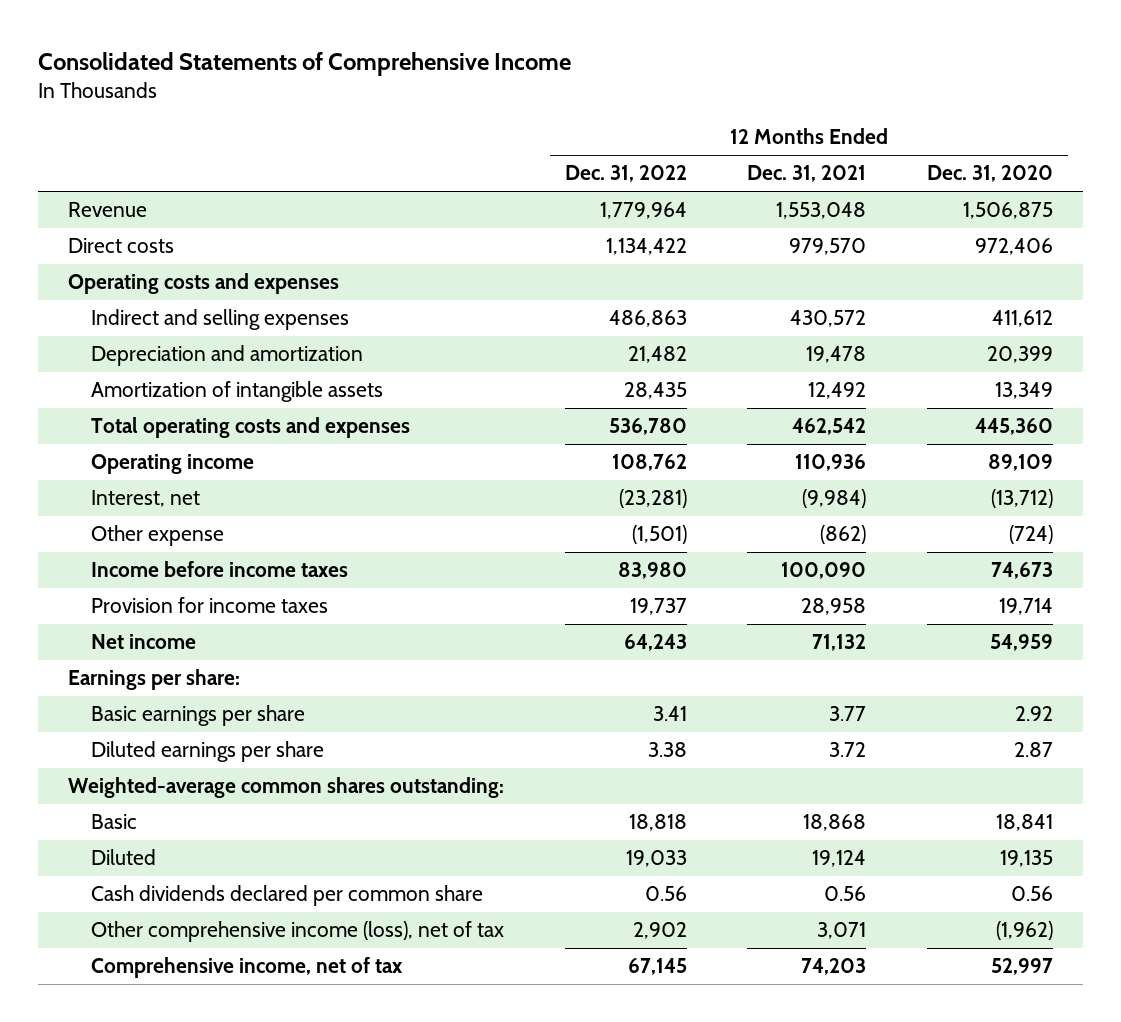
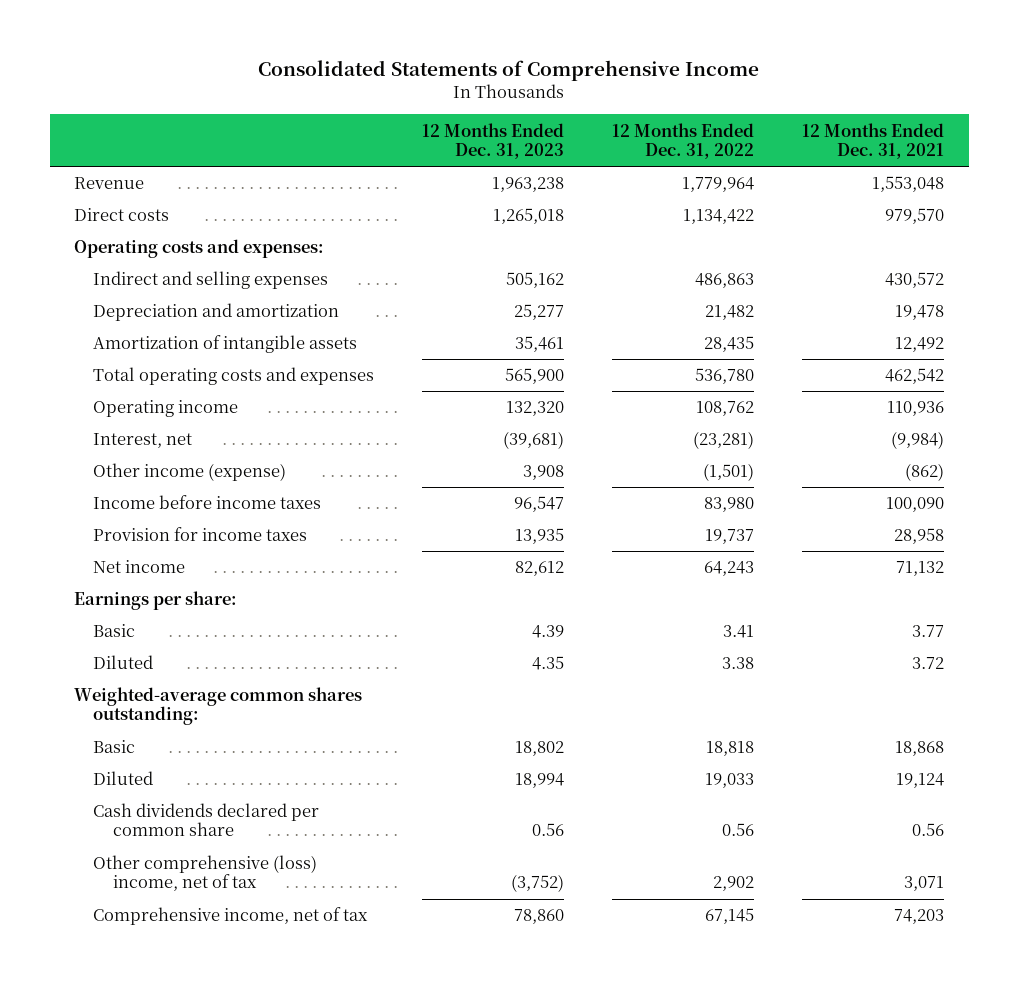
[926,165,1053,183] Dec. 31, 2020 -> none
none -> [422,122,565,159] 12 Months Ended Dec. 31, 2023
[68,273,340,295] Operating costs and expenses -> [74,239,325,259] Operating costs and expenses:
[90,525,224,547] Other expense -> [93,463,287,482] Other income (expense)
[90,705,305,727] Basic earnings per share -> [93,624,136,638] Basic
[90,741,324,763] Diluted earnings per share -> [93,655,154,670] Diluted
[90,921,504,943] Other comprehensive income (loss), net of tax -> [93,855,318,892] Other comprehensive (loss) income, net of tax

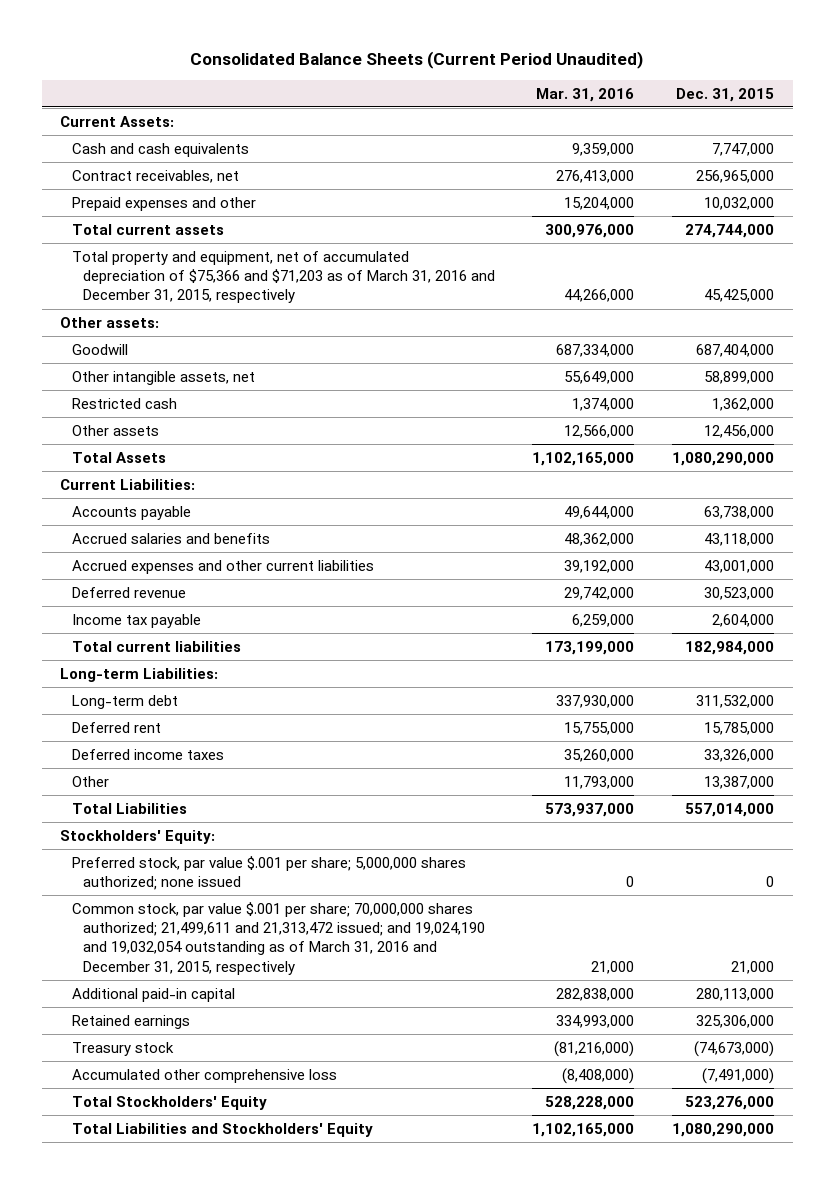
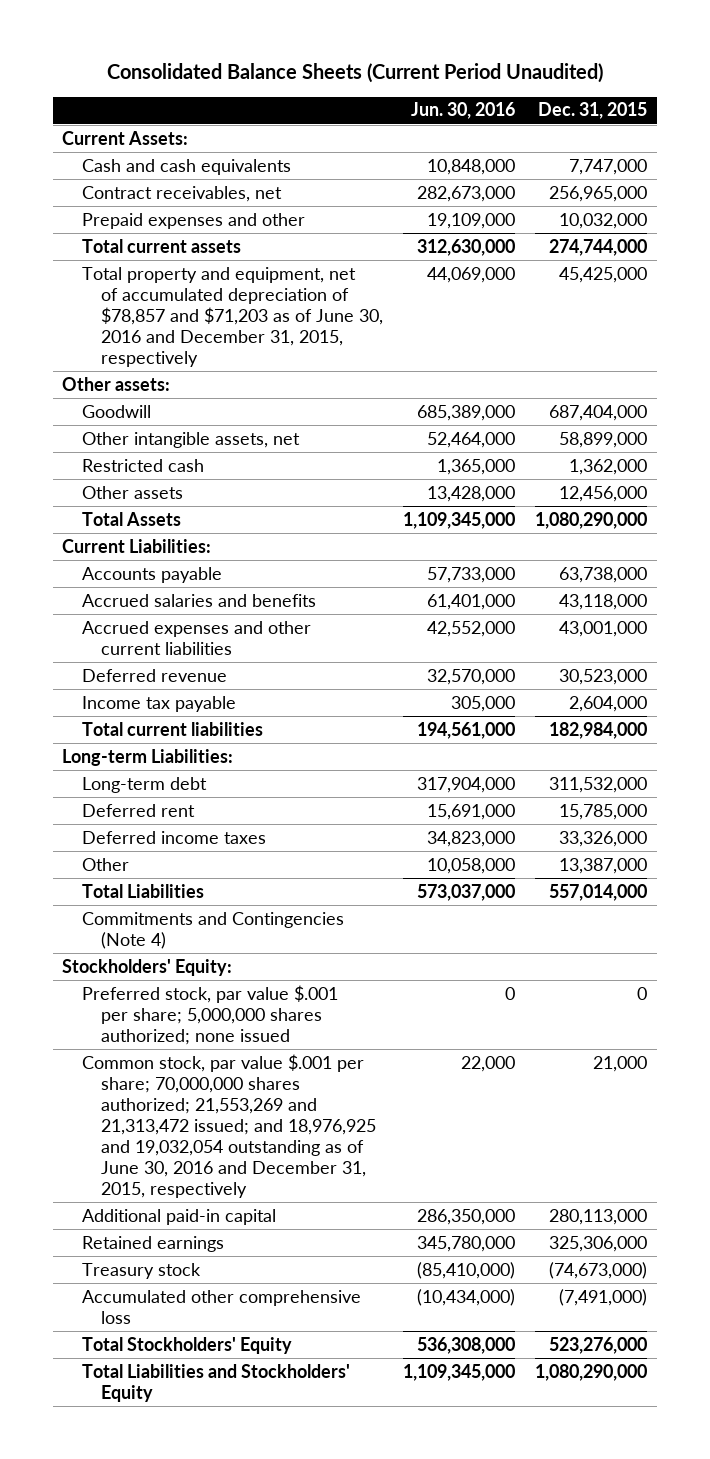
[536,87,635,102] Mar. 31, 2016 -> none
none -> [411,102,516,120] Jun. 30, 2016
[71,250,495,304] Total property and equipment, net of accumulated depreciation of $75,366 and $71,203 as of March 31, 2016 and December 31, 2015, respectively -> [81,266,384,367] Total property and equipment, net of accumulated depreciation of $78,857 and $71,203 as of June 30, 2016 and December 31, 2015, respectively
none -> [81,911,344,949] Commitments and Contingencies (Note 4)
[71,901,485,975] Common stock, par value $.001 per share; 70,000,000 shares authorized; 21,499,611 and 21,313,472 issued; and 19,024,190 and 19,032,054 outstanding as of March 31, 2016 and December 31, 2015, respectively -> [81,1053,377,1198] Common stock, par value $.001 per share; 70,000,000 shares authorized; 21,553,269 and 21,313,472 issued; and 18,976,925 and 19,032,054 outstanding as of June 30, 2016 and December 31, 2015, respectively

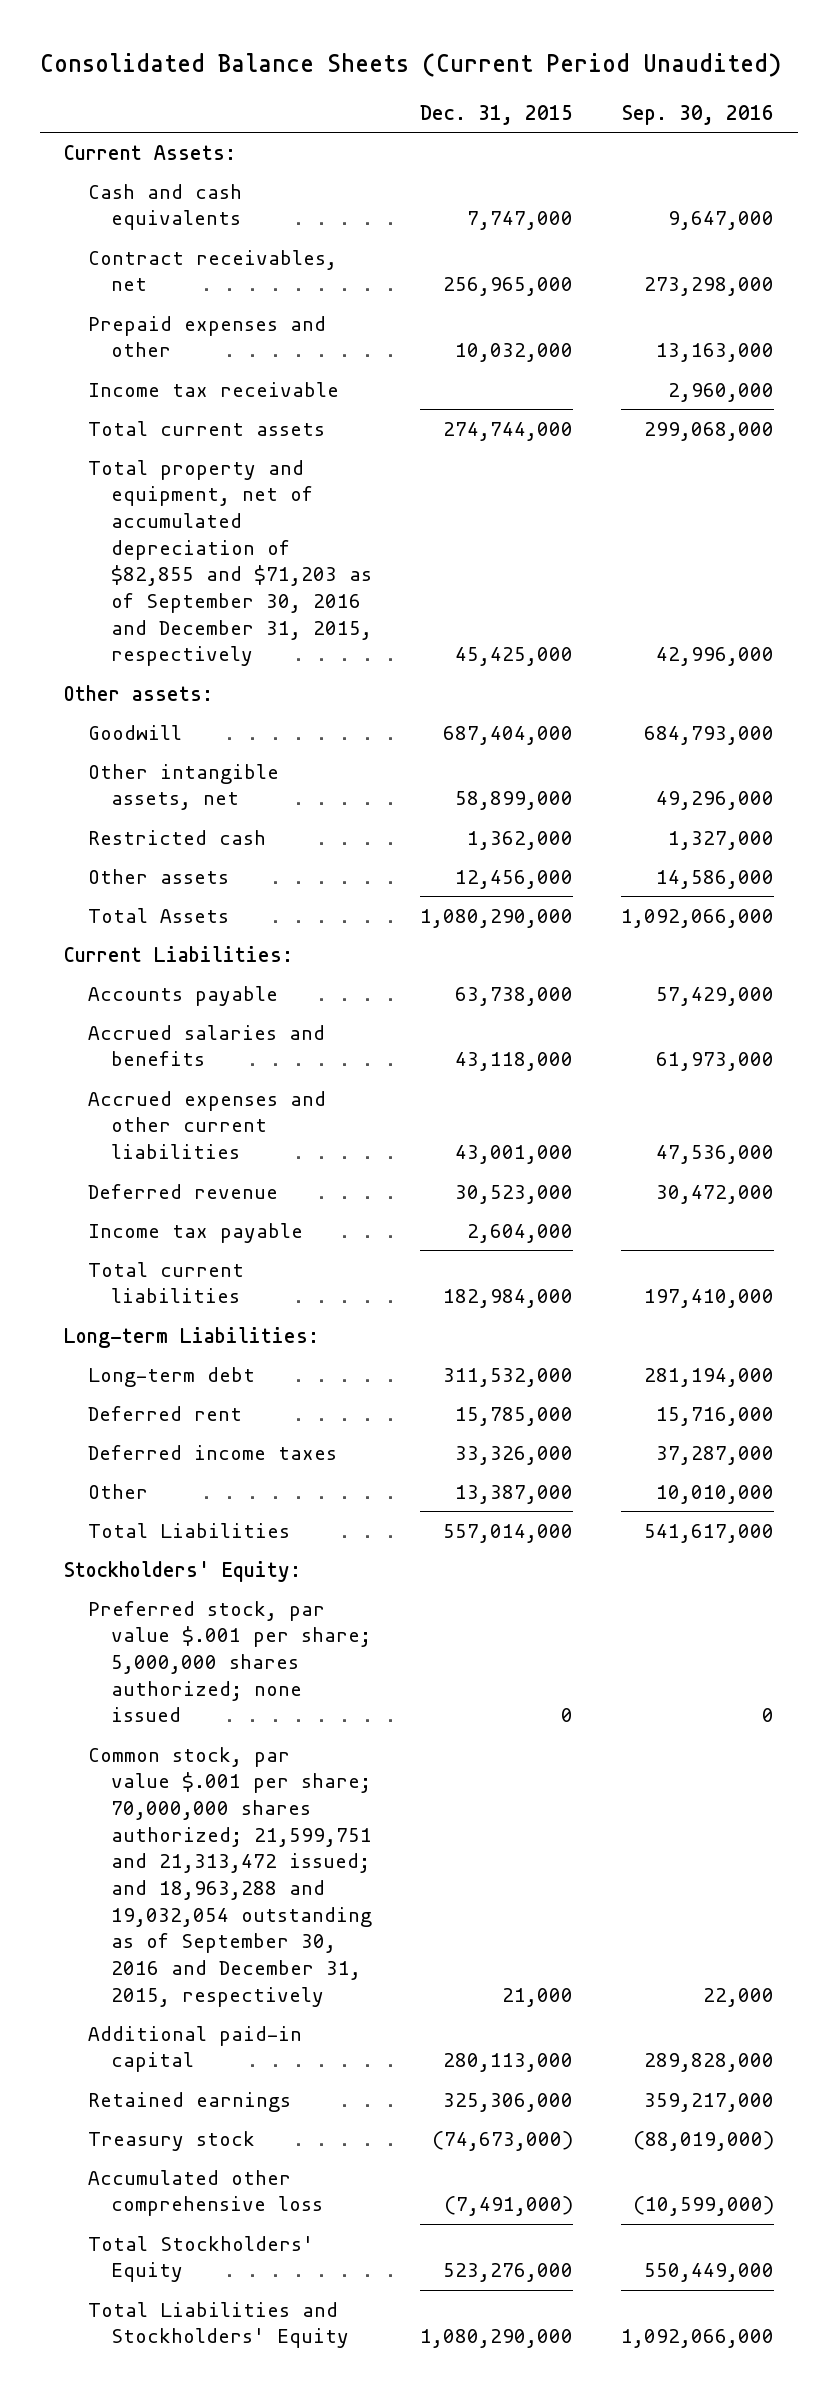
[411,102,516,120] Jun. 30, 2016 -> none
none -> [621,104,774,125] Sep. 30, 2016
none -> [87,381,339,397] Income tax receivable
[81,266,384,367] Total property and equipment, net of accumulated depreciation of $78,857 and $71,203 as of June 30, 2016 and December 31, 2015, respectively -> [87,459,373,667] Total property and equipment, net of accumulated depreciation of $82,855 and $71,203 as of September 30, 2016 and December 31, 2015, respectively
[81,911,344,949] Commitments and Contingencies (Note 4) -> none
[81,1053,377,1198] Common stock, par value $.001 per share; 70,000,000 shares authorized; 21,553,269 and 21,313,472 issued; and 18,976,925 and 19,032,054 outstanding as of June 30, 2016 and December 31, 2015, respectively -> [87,1746,373,2007] Common stock, par value $.001 per share; 70,000,000 shares authorized; 21,599,751 and 21,313,472 issued; and 18,963,288 and 19,032,054 outstanding as of September 30, 2016 and December 31, 2015, respectively

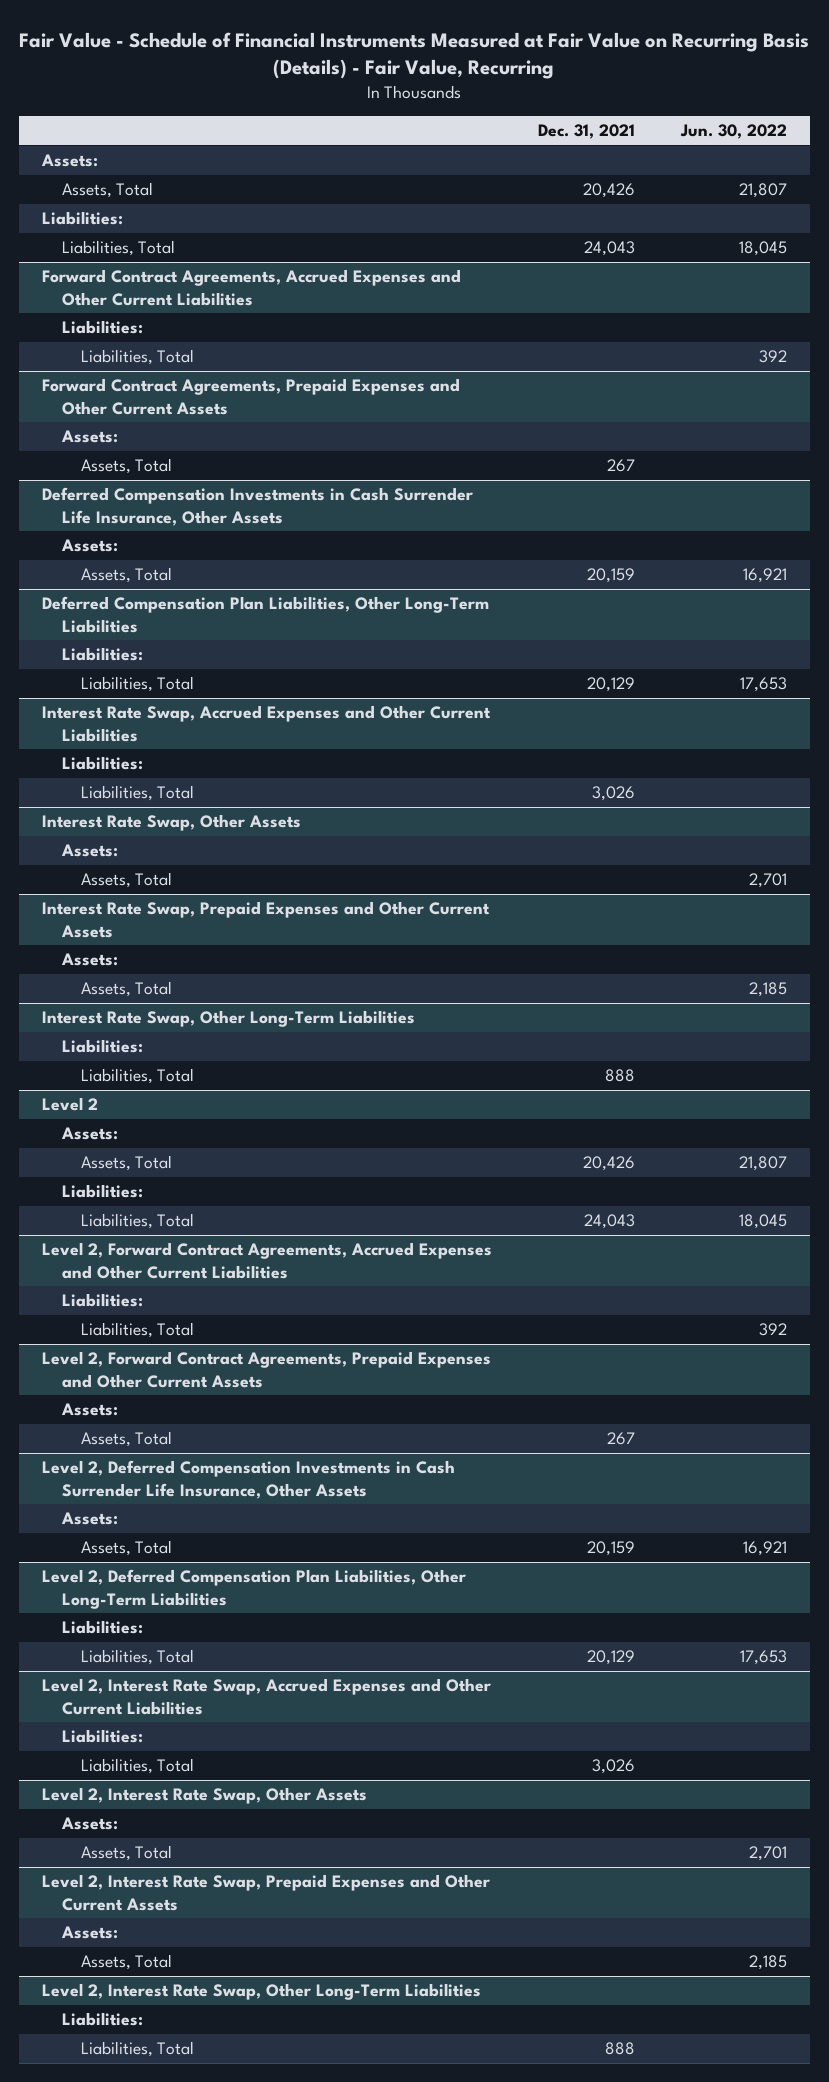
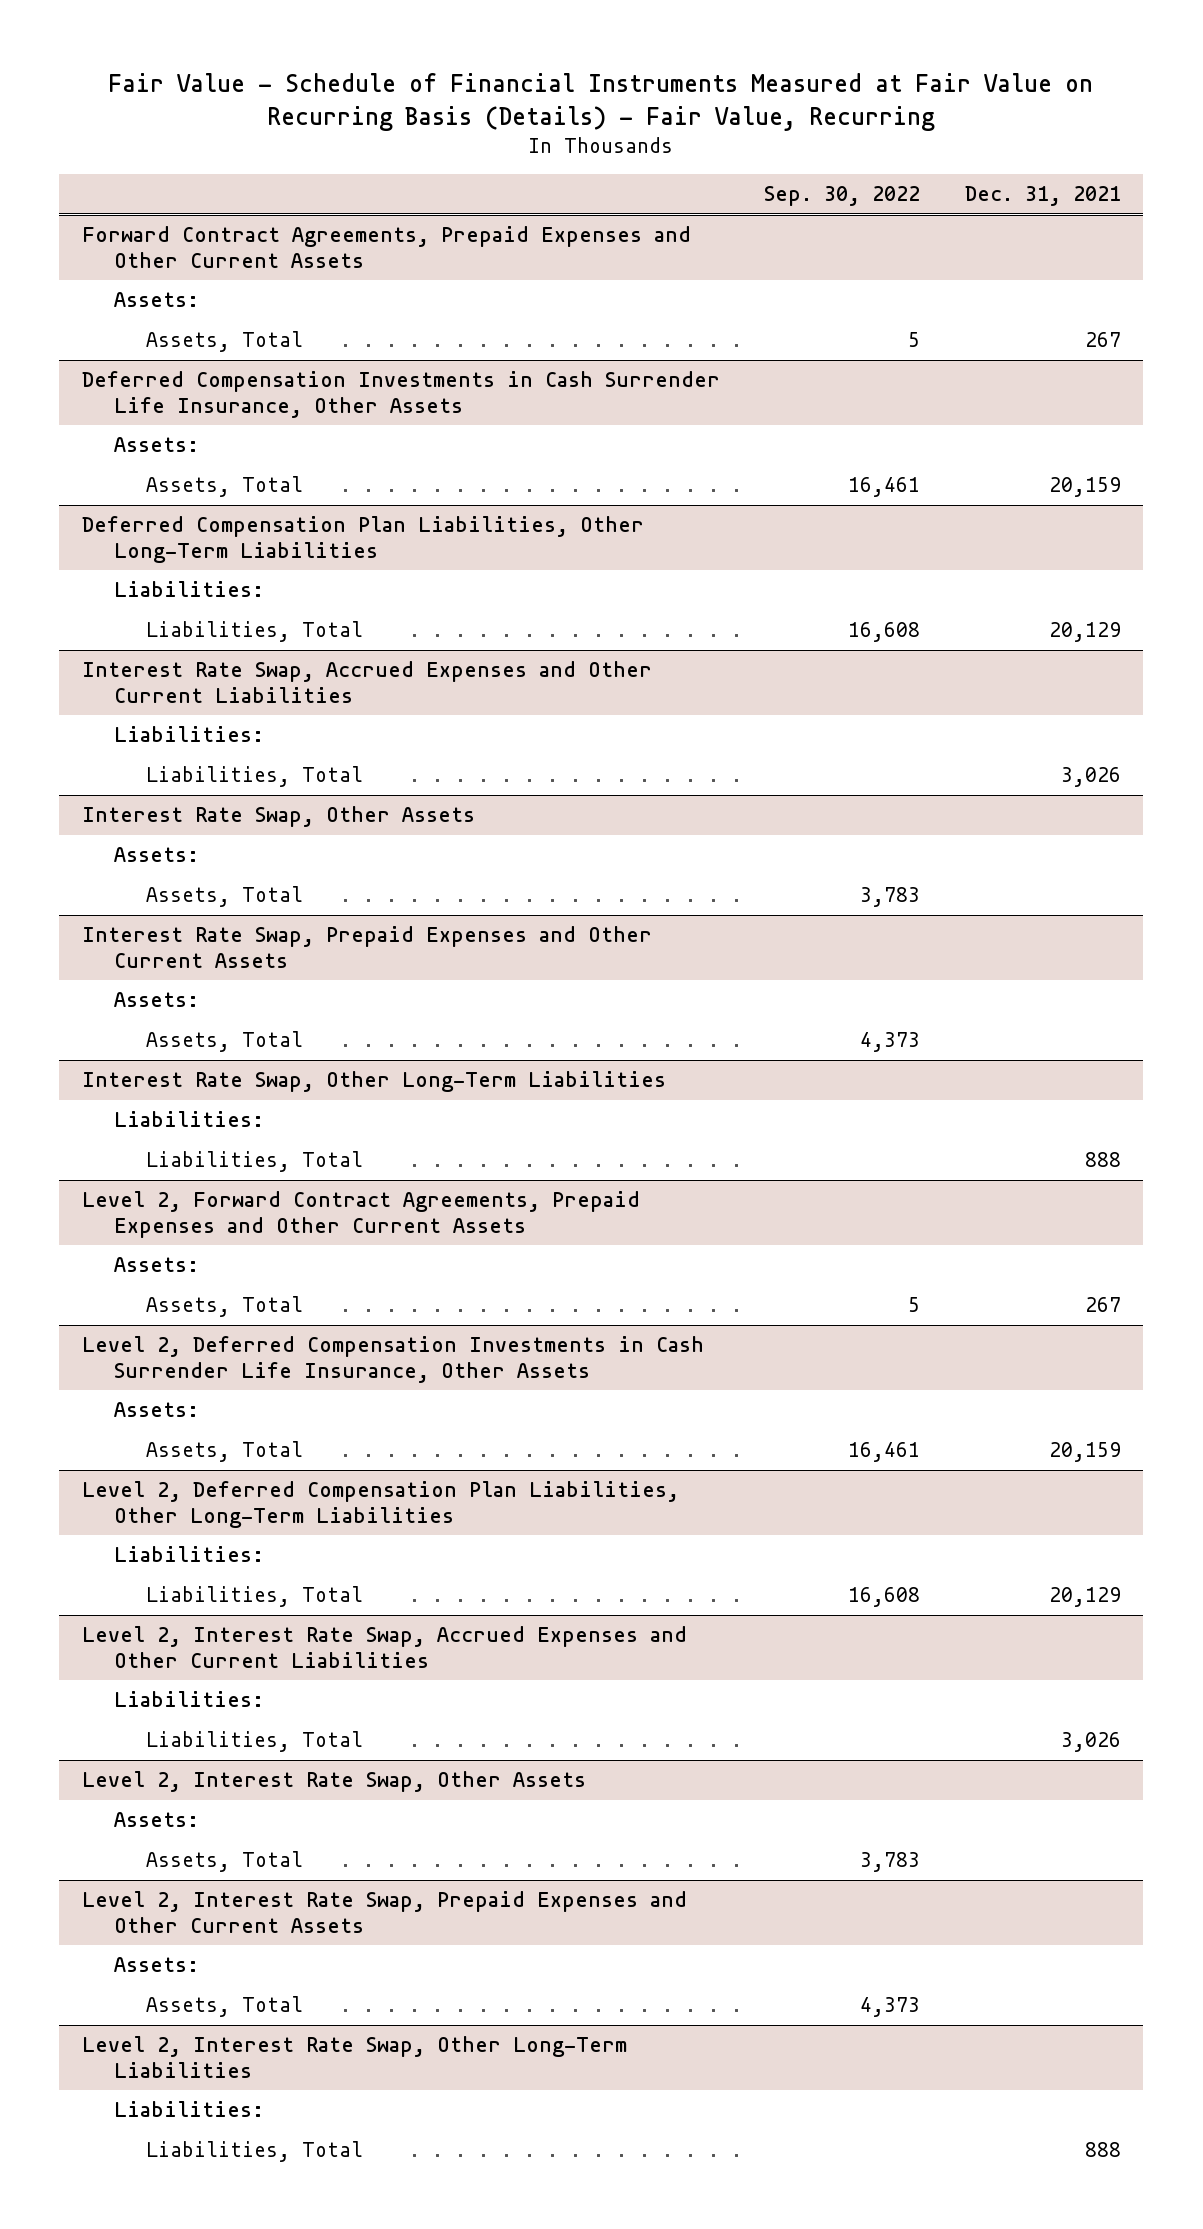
[679,124,787,140] Jun. 30, 2022 -> none
none -> [764,186,921,207] Sep. 30, 2022
[41,154,99,168] Assets: -> none
[61,182,153,199] Assets, Total -> none
[42,211,124,226] Liabilities: -> none
[61,240,175,257] Liabilities, Total -> none
[42,269,462,306] Forward Contract Agreements, Accrued Expenses and Other Current Liabilities -> none
[61,320,143,335] Liabilities: -> none
[81,349,195,366] Liabilities, Total -> none
[42,1097,99,1112] Level 2 -> none
[60,1127,118,1141] Assets: -> none
[81,1155,173,1172] Assets, Total -> none
[61,1184,143,1199] Liabilities: -> none
[81,1213,195,1230] Liabilities, Total -> none
[42,1242,493,1279] Level 2, Forward Contract Agreements, Accrued Expenses and Other Current Liabilities -> none
[61,1293,143,1308] Liabilities: -> none
[81,1322,195,1339] Liabilities, Total -> none

